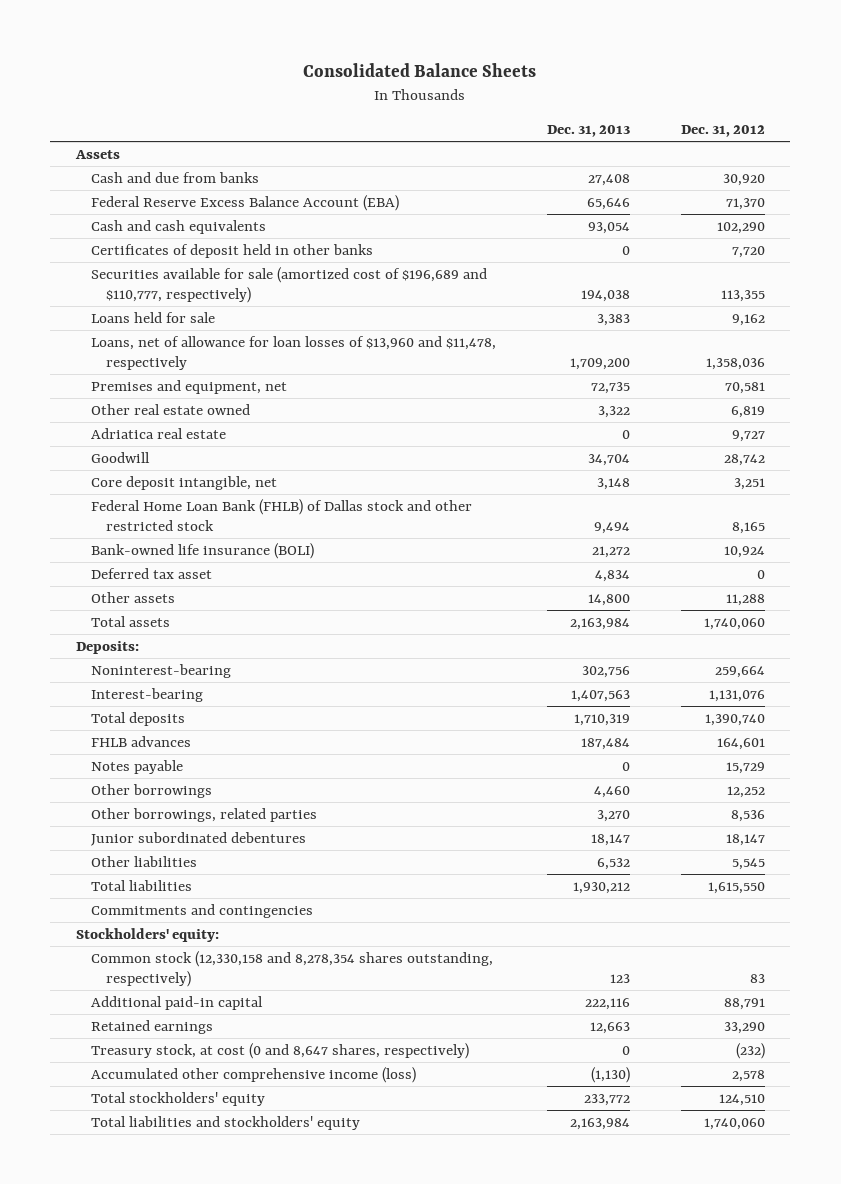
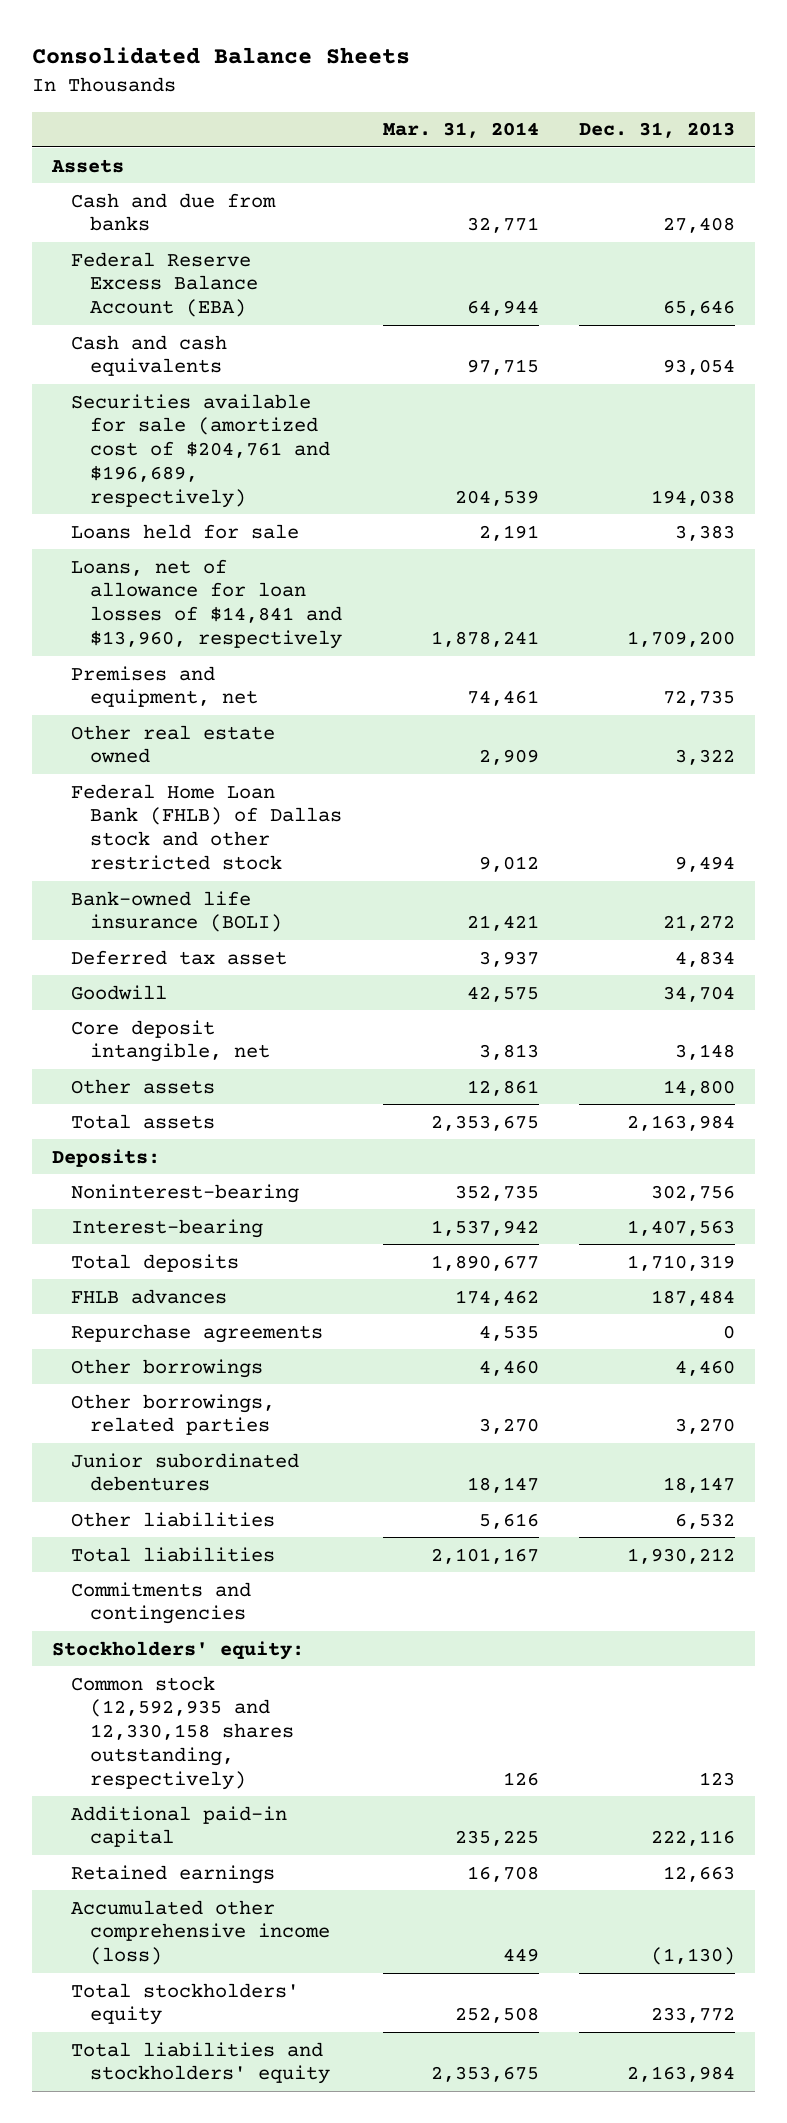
[680,125,765,138] Dec. 31, 2012 -> none
none -> [382,122,539,139] Mar. 31, 2014
[90,243,373,258] Certificates of deposit held in other banks -> none
[90,266,487,303] Securities available for sale (amortized cost of $196,689 and $110,777, respectively) -> [71,393,331,508] Securities available for sale (amortized cost of $204,761 and $196,689, respectively)
[90,335,496,370] Loans, net of allowance for loan losses of $13,960 and $11,478, respectively -> [71,558,343,649] Loans, net of allowance for loan losses of $14,841 and $13,960, respectively
[90,427,226,439] Adriatica real estate -> none
[90,451,150,463] Goodwill -> [71,984,168,1000] Goodwill
[90,475,277,490] Core deposit intangible, net -> [71,1019,271,1063] Core deposit intangible, net
[90,759,183,774] Notes payable -> none
none -> [71,1323,324,1343] Repurchase agreements
[90,950,493,987] Common stock (12,330,158 and 8,278,354 shares outstanding, respectively) -> [71,1675,295,1790] Common stock (12,592,935 and 12,330,158 shares outstanding, respectively)
[90,1042,469,1059] Treasury stock, at cost (0 and 8,647 shares, respectively) -> none

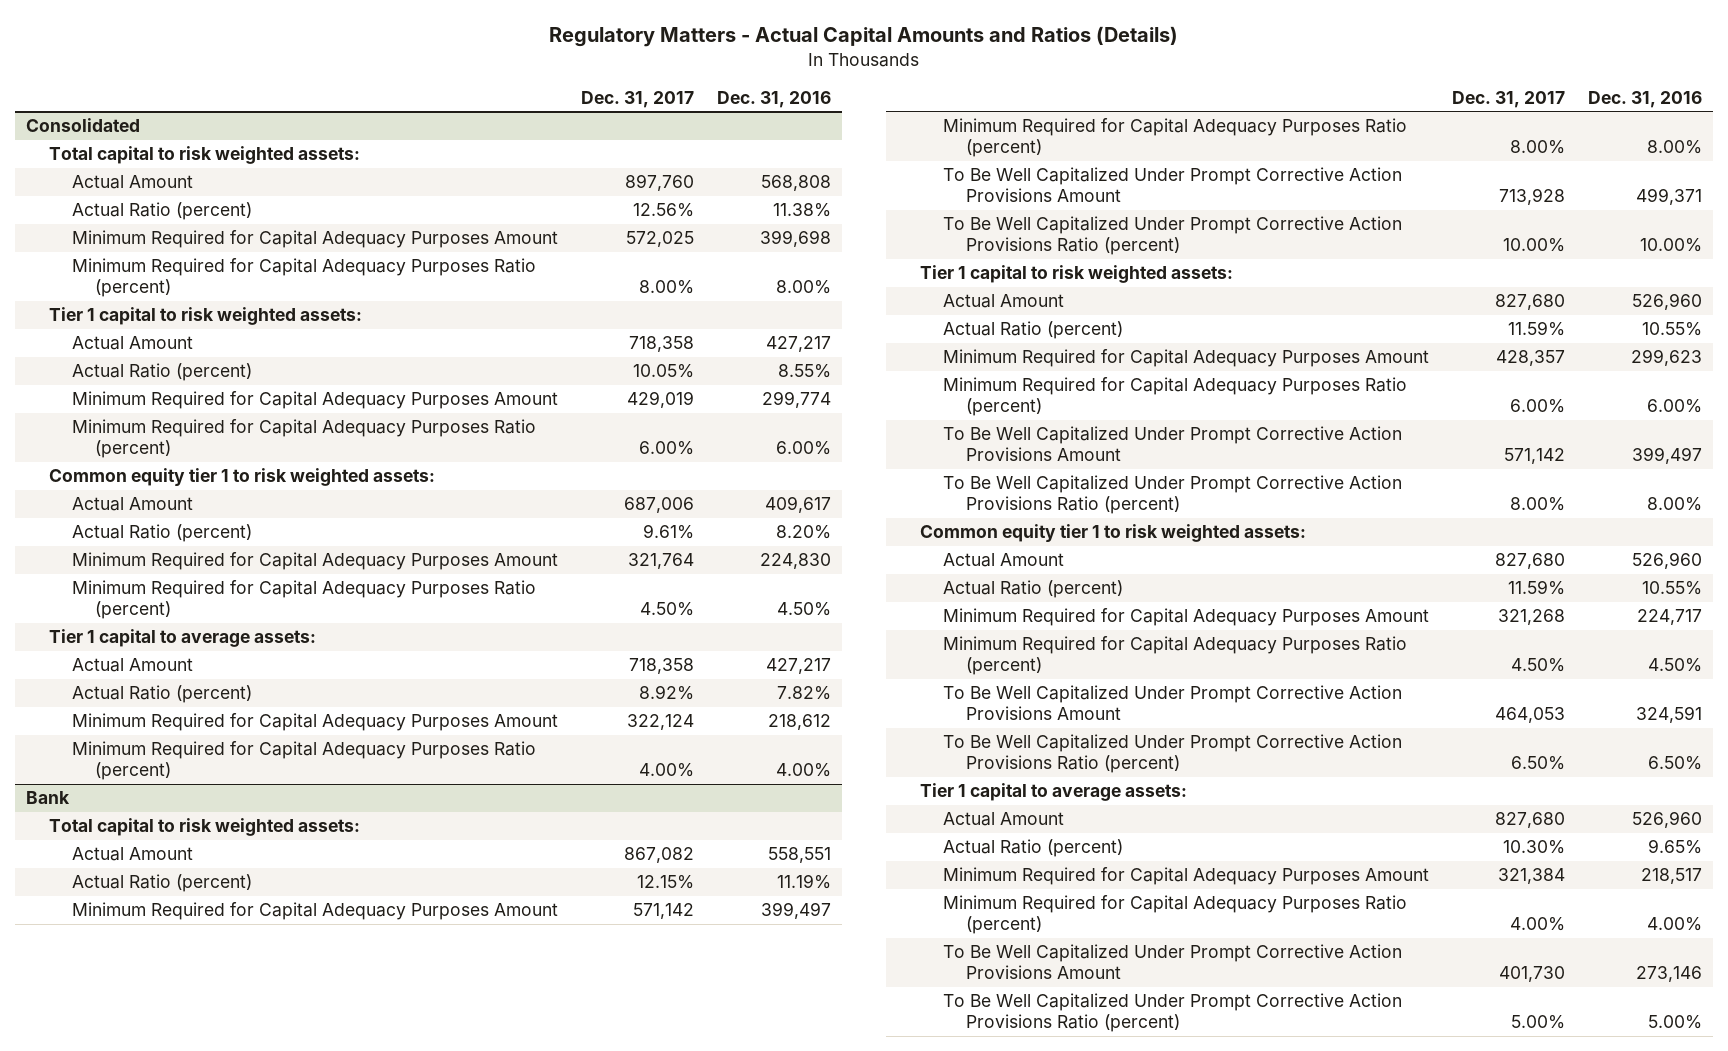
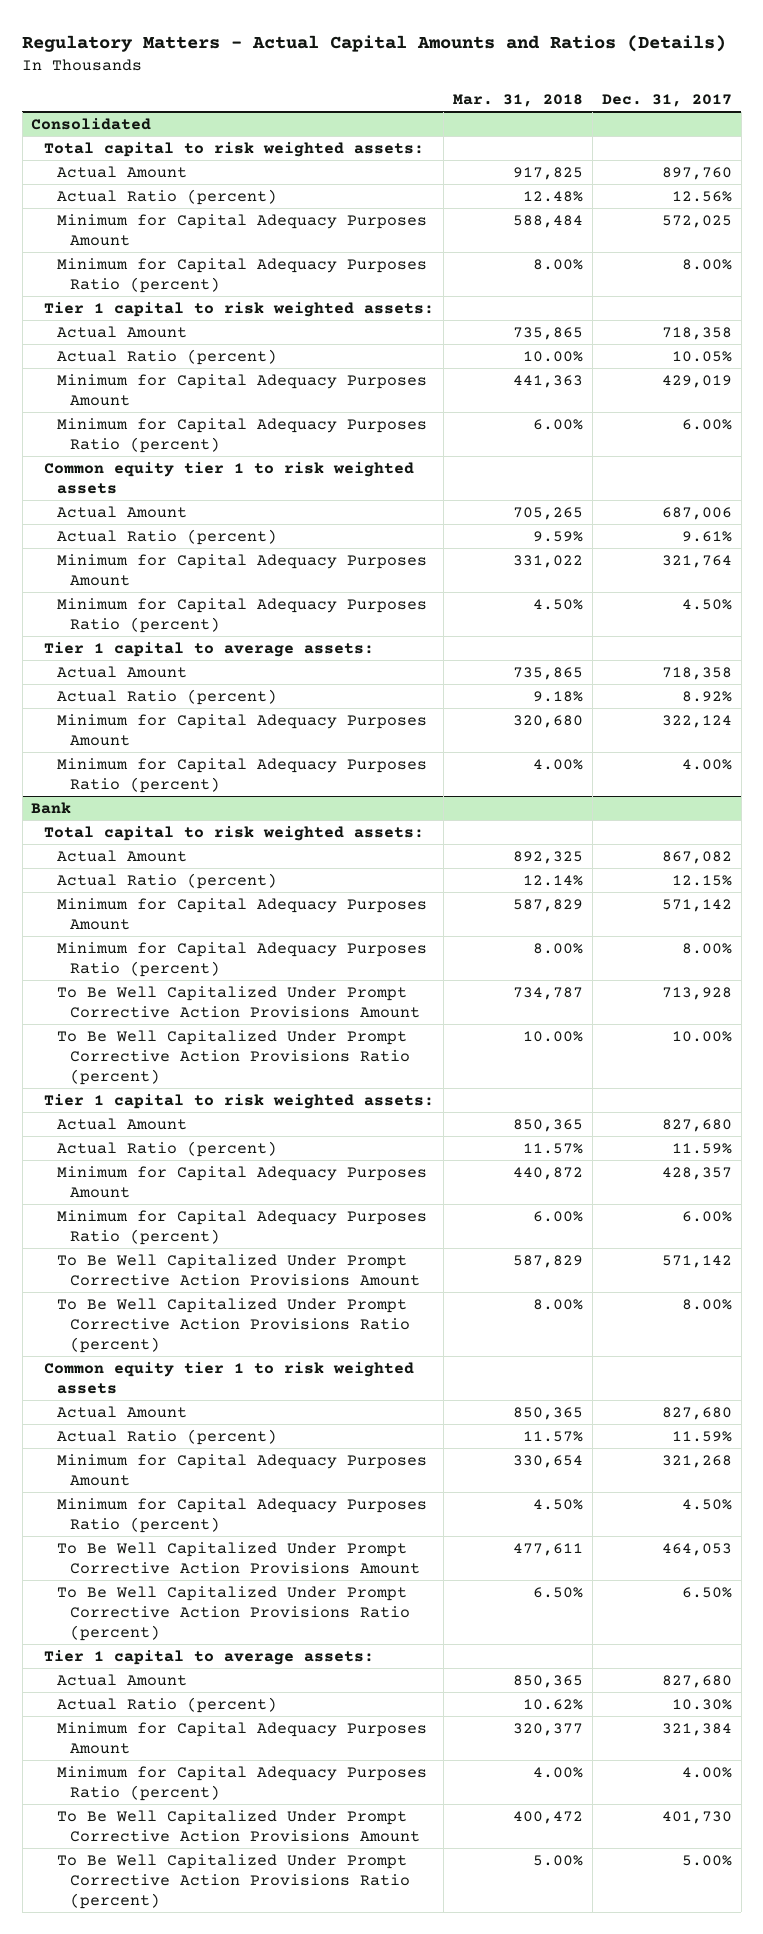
[716,90,831,108] Dec. 31, 2016 -> none
none -> [453,93,584,107] Mar. 31, 2018
[71,230,558,249] Minimum Required for Capital Adequacy Purposes Amount -> [57,213,428,246] Minimum for Capital Adequacy Purposes Amount
[71,258,536,298] Minimum Required for Capital Adequacy Purposes Ratio (percent) -> [57,257,428,293] Minimum for Capital Adequacy Purposes Ratio (percent)
[71,391,558,410] Minimum Required for Capital Adequacy Purposes Amount -> [57,373,428,406] Minimum for Capital Adequacy Purposes Amount
[71,419,536,459] Minimum Required for Capital Adequacy Purposes Ratio (percent) -> [57,417,428,453] Minimum for Capital Adequacy Purposes Ratio (percent)
[49,468,436,487] Common equity tier 1 to risk weighted assets: -> [44,461,415,494] Common equity tier 1 to risk weighted assets
[71,552,558,571] Minimum Required for Capital Adequacy Purposes Amount -> [57,553,428,586] Minimum for Capital Adequacy Purposes Amount
[71,580,536,620] Minimum Required for Capital Adequacy Purposes Ratio (percent) -> [57,597,428,633] Minimum for Capital Adequacy Purposes Ratio (percent)
[71,713,558,732] Minimum Required for Capital Adequacy Purposes Amount -> [57,713,428,746] Minimum for Capital Adequacy Purposes Amount
[71,741,536,781] Minimum Required for Capital Adequacy Purposes Ratio (percent) -> [57,757,428,793] Minimum for Capital Adequacy Purposes Ratio (percent)
[71,902,558,921] Minimum Required for Capital Adequacy Purposes Amount -> [57,897,428,930] Minimum for Capital Adequacy Purposes Amount
[942,118,1407,158] Minimum Required for Capital Adequacy Purposes Ratio (percent) -> [57,941,428,977] Minimum for Capital Adequacy Purposes Ratio (percent)
[942,349,1429,368] Minimum Required for Capital Adequacy Purposes Amount -> [57,1165,428,1198] Minimum for Capital Adequacy Purposes Amount
[942,377,1407,417] Minimum Required for Capital Adequacy Purposes Ratio (percent) -> [57,1209,428,1245] Minimum for Capital Adequacy Purposes Ratio (percent)
[920,524,1307,543] Common equity tier 1 to risk weighted assets: -> [44,1361,415,1394] Common equity tier 1 to risk weighted assets
[942,608,1429,627] Minimum Required for Capital Adequacy Purposes Amount -> [57,1453,428,1486] Minimum for Capital Adequacy Purposes Amount
[942,636,1407,676] Minimum Required for Capital Adequacy Purposes Ratio (percent) -> [57,1497,428,1533] Minimum for Capital Adequacy Purposes Ratio (percent)
[942,867,1429,886] Minimum Required for Capital Adequacy Purposes Amount -> [57,1721,428,1754] Minimum for Capital Adequacy Purposes Amount
[942,895,1407,935] Minimum Required for Capital Adequacy Purposes Ratio (percent) -> [57,1765,428,1801] Minimum for Capital Adequacy Purposes Ratio (percent)

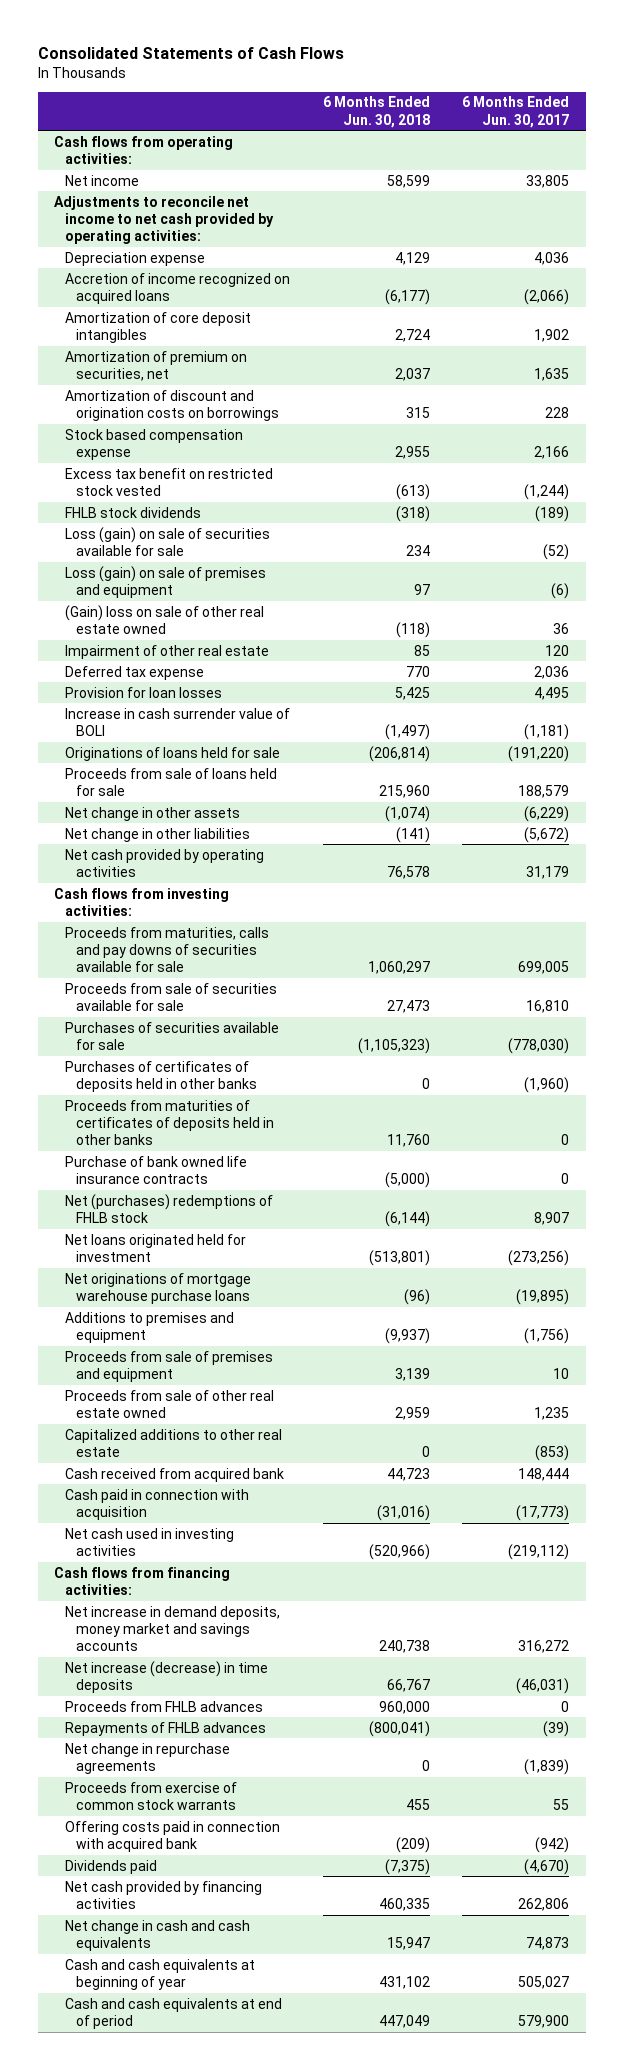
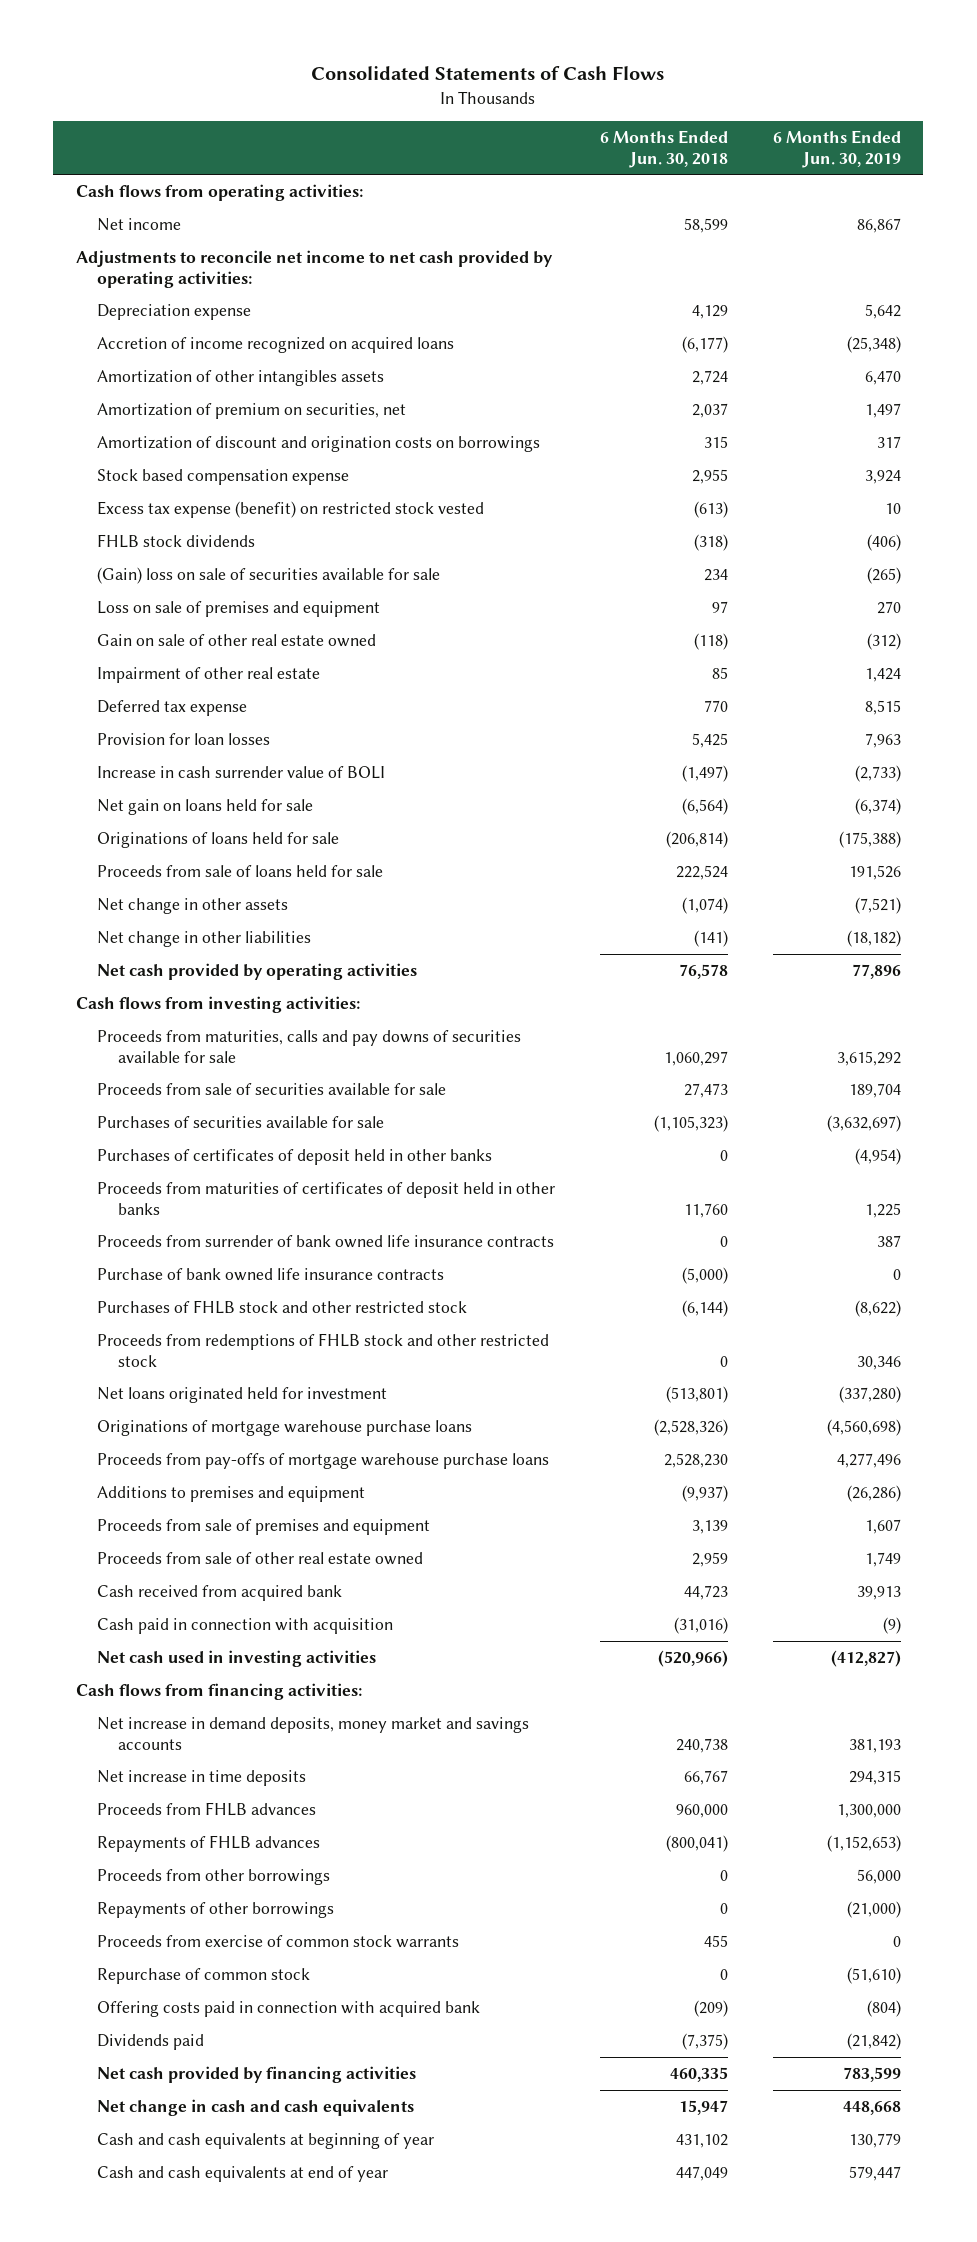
[462,96,570,128] 6 Months Ended Jun. 30, 2017 -> none
none -> [772,129,901,168] 6 Months Ended Jun. 30, 2019
[64,311,251,343] Amortization of core deposit intangibles -> [96,369,384,386] Amortization of other intangibles assets
[64,467,273,496] Excess tax benefit on restricted stock vested -> [96,500,484,518] Excess tax expense (benefit) on restricted stock vested
[64,526,270,556] Loss (gain) on sale of securities available for sale -> [96,566,440,584] (Gain) loss on sale of securities available for sale
[64,565,266,598] Loss (gain) on sale of premises and equipment -> [96,600,380,617] Loss on sale of premises and equipment
[64,604,264,634] (Gain) loss on sale of other real estate owned -> [96,633,376,647] Gain on sale of other real estate owned
none -> [96,798,313,815] Net gain on loans held for sale
[378,784,430,798] 215,960 -> [675,864,728,880] 222,524
[64,1060,257,1092] Purchases of certificates of deposits held in other banks -> [96,1148,492,1165] Purchases of certificates of deposit held in other banks
[64,1099,274,1146] Proceeds from maturities of certificates of deposits held in other banks -> [96,1181,555,1215] Proceeds from maturities of certificates of deposit held in other banks
none -> [96,1234,554,1248] Proceeds from surrender of bank owned life insurance contracts
[64,1193,273,1223] Net (purchases) redemptions of FHLB stock -> [96,1299,467,1314] Purchases of FHLB stock and other restricted stock
none -> [96,1332,549,1367] Proceeds from redemptions of FHLB stock and other restricted stock
[64,1272,251,1304] Net originations of mortgage warehouse purchase loans -> [96,1419,472,1436] Originations of mortgage warehouse purchase loans
[403,1288,430,1305] (96) -> [653,1418,728,1436] (2,528,326)
none -> [96,1452,549,1469] Proceeds from pay-offs of mortgage warehouse purchase loans
[64,1428,282,1457] Capitalized additions to other real estate -> none
[64,1660,268,1693] Net increase (decrease) in time deposits -> [96,1769,306,1786] Net increase in time deposits
[64,1742,230,1774] Net change in repurchase agreements -> none
none -> [96,1868,330,1885] Proceeds from other borrowings
none -> [96,1901,334,1918] Repayments of other borrowings
none -> [96,1967,310,1984] Repurchase of common stock
[64,1997,282,2029] Cash and cash equivalents at end of period -> [96,2165,388,2182] Cash and cash equivalents at end of year

